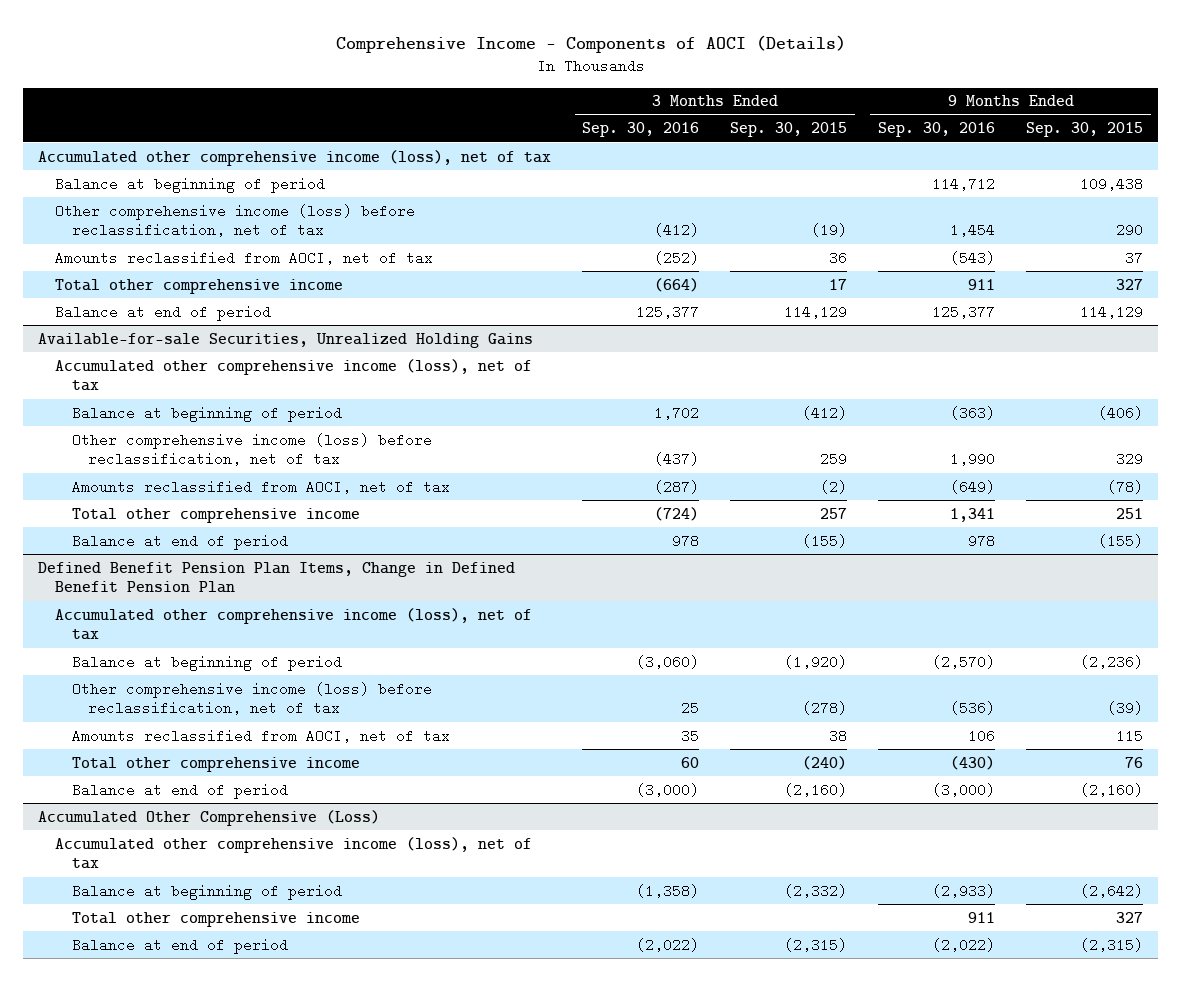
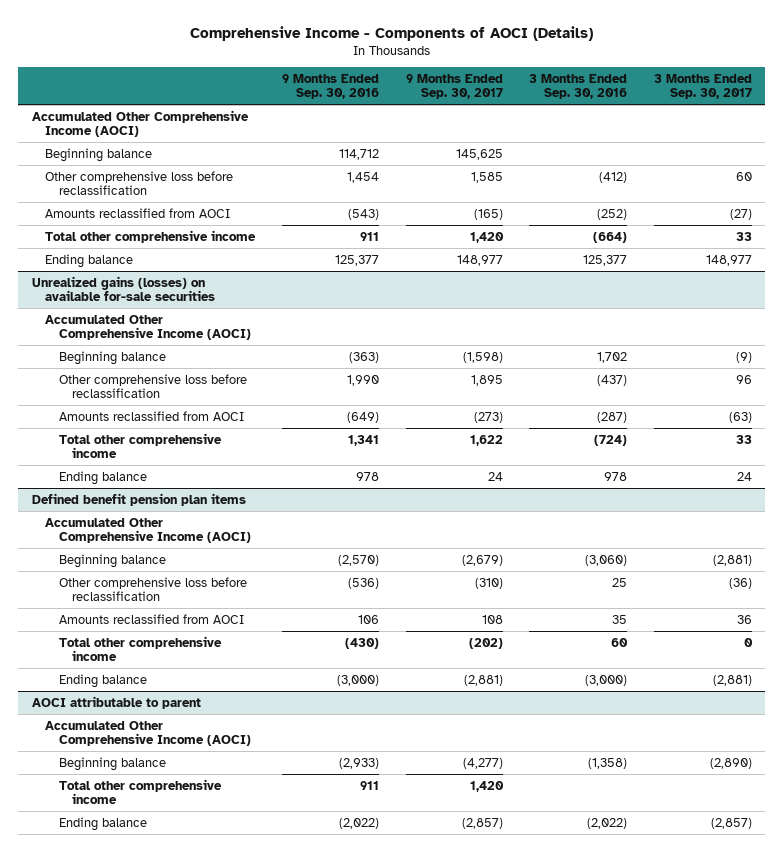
[730,122,848,138] Sep. 30, 2015 -> none
[1025,122,1143,138] Sep. 30, 2015 -> none
none -> [405,73,503,99] 9 Months Ended Sep. 30, 2017
none -> [654,73,753,99] 3 Months Ended Sep. 30, 2017
[38,149,552,166] Accumulated other comprehensive income (loss), net of tax -> [31,109,249,137] Accumulated Other Comprehensive Income (AOCI)
[55,176,326,193] Balance at beginning of period -> [45,147,153,162] Beginning balance
[55,203,416,238] Other comprehensive income (loss) before reclassification, net of tax -> [45,170,234,195] Other comprehensive loss before reclassification
[55,250,434,265] Amounts reclassified from AOCI, net of tax -> [45,207,231,218] Amounts reclassified from AOCI
[55,304,272,321] Balance at end of period -> [45,253,134,268] Ending balance
[38,332,534,348] Available-for-sale Securities, Unrealized Holding Gains -> [31,275,216,301] Unrealized gains (losses) on available for-sale securities
[55,358,533,392] Accumulated other comprehensive income (loss), net of tax -> [45,314,251,340] Accumulated Other Comprehensive Income (AOCI)
[71,405,342,422] Balance at beginning of period -> [58,350,166,365] Beginning balance
[71,432,432,467] Other comprehensive income (loss) before reclassification, net of tax -> [58,373,247,398] Other comprehensive loss before reclassification
[71,479,450,494] Amounts reclassified from AOCI, net of tax -> [58,410,244,421] Amounts reclassified from AOCI
[71,533,288,550] Balance at end of period -> [58,470,147,485] Ending balance
[38,561,516,594] Defined Benefit Pension Plan Items, Change in Defined Benefit Pension Plan -> [31,492,246,506] Defined benefit pension plan items
[55,607,533,641] Accumulated other comprehensive income (loss), net of tax -> [45,517,251,543] Accumulated Other Comprehensive Income (AOCI)
[71,654,342,671] Balance at beginning of period -> [58,553,166,568] Beginning balance
[71,681,432,716] Other comprehensive income (loss) before reclassification, net of tax -> [58,576,247,601] Other comprehensive loss before reclassification
[71,728,450,743] Amounts reclassified from AOCI, net of tax -> [58,613,244,624] Amounts reclassified from AOCI
[71,782,288,799] Balance at end of period -> [58,673,147,688] Ending balance
[38,809,381,826] Accumulated Other Comprehensive (Loss) -> [31,695,201,709] AOCI attributable to parent
[55,836,533,870] Accumulated other comprehensive income (loss), net of tax -> [45,720,251,746] Accumulated Other Comprehensive Income (AOCI)
[71,883,342,900] Balance at beginning of period -> [58,756,166,771] Beginning balance
[71,937,288,954] Balance at end of period -> [58,816,147,831] Ending balance

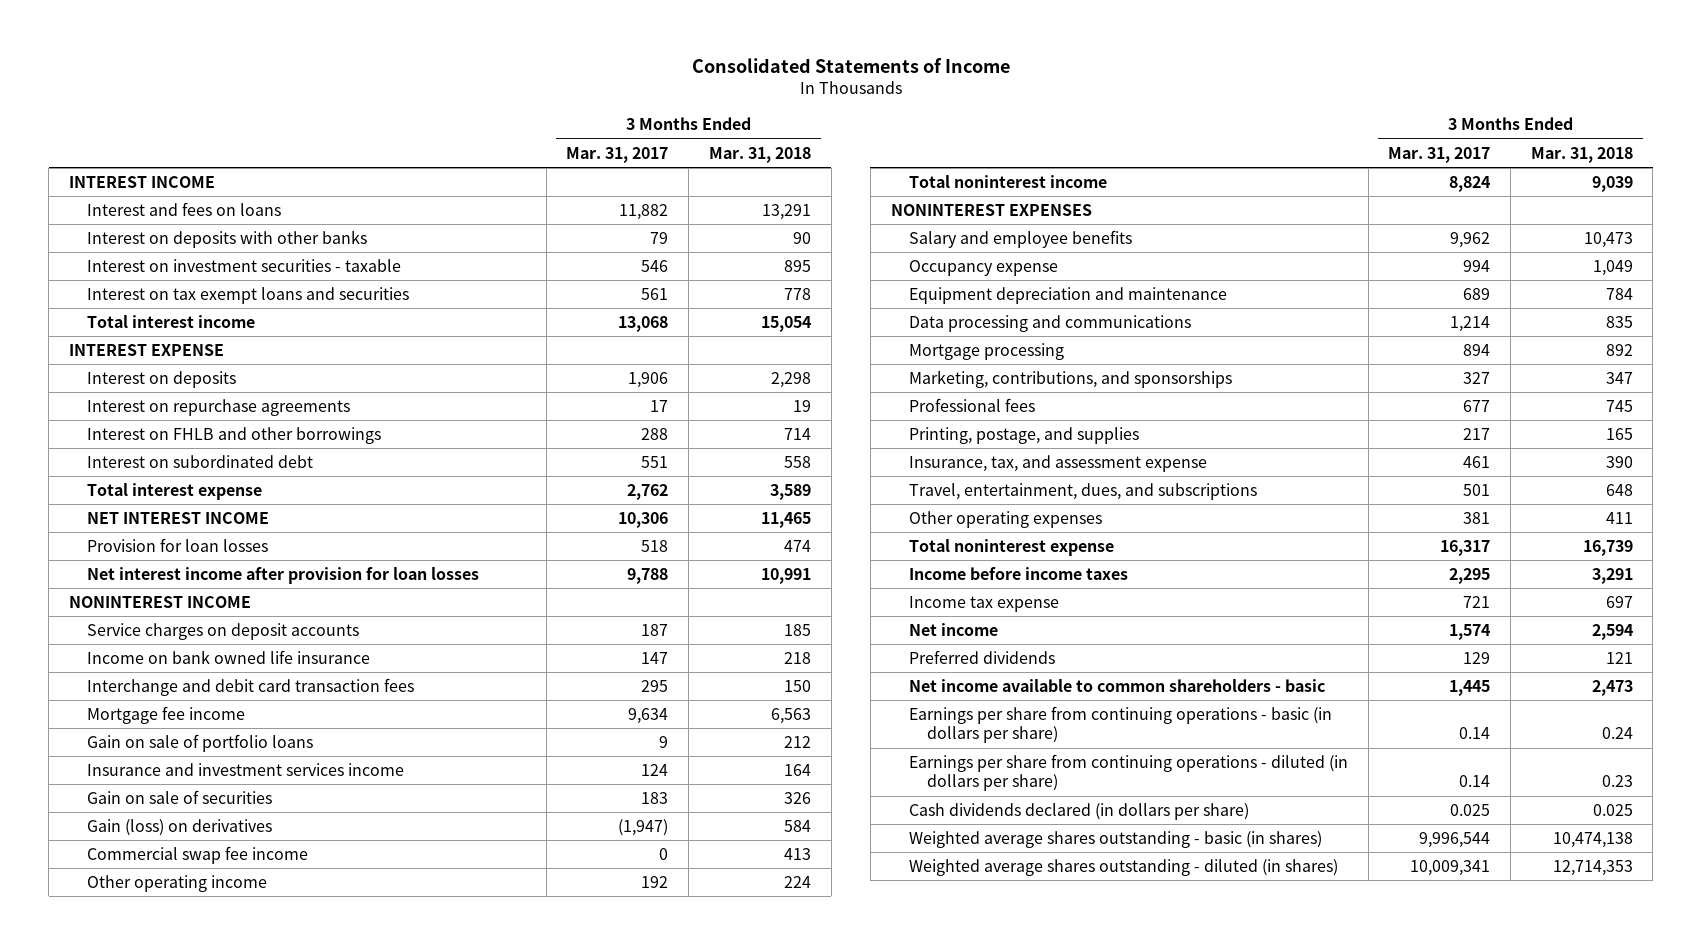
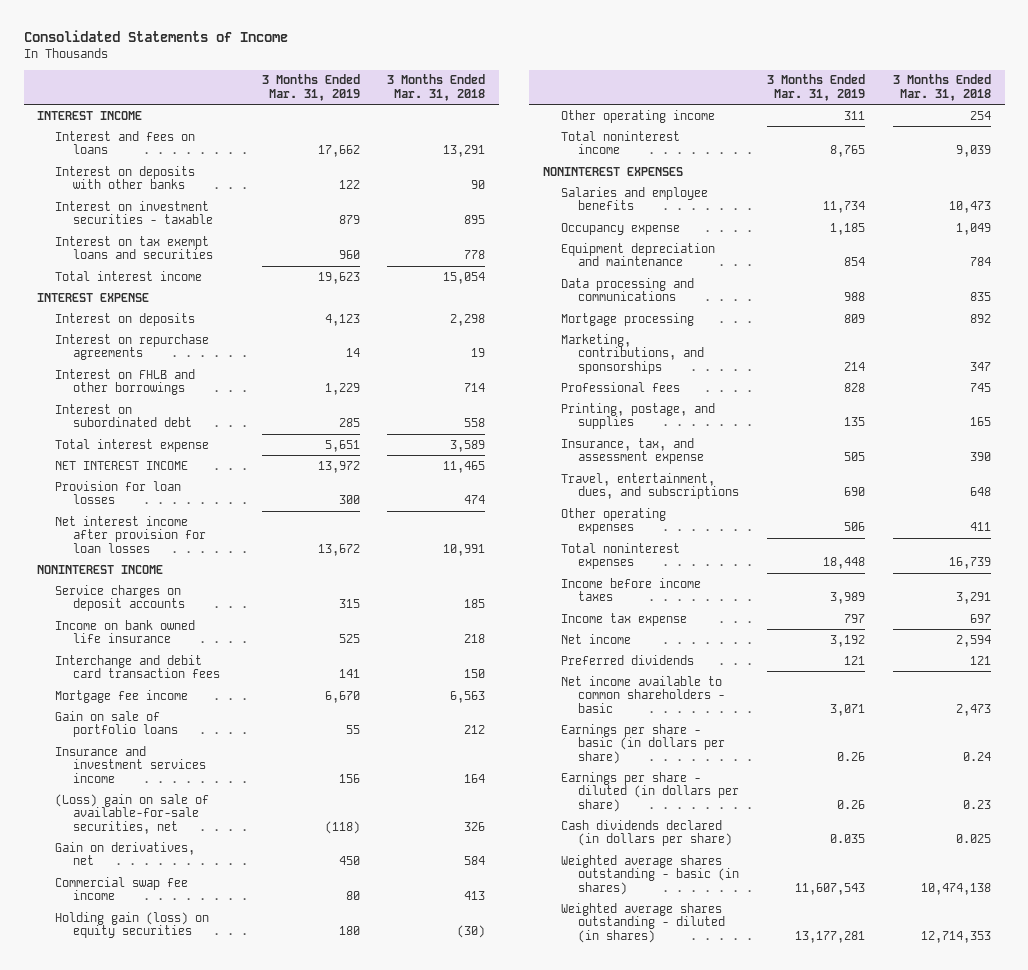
[566,146,669,163] Mar. 31, 2017 -> none
none -> [261,74,360,102] 3 Months Ended Mar. 31, 2019
[87,790,273,805] Gain on sale of securities -> [55,793,210,835] (Loss) gain on sale of available-for-sale securities, net
[87,819,273,837] Gain (loss) on derivatives -> [55,841,196,866] Gain on derivatives, net
none -> [55,911,210,939] Holding gain (loss) on equity securities
[783,876,811,889] 224 -> [969,110,991,120] 254
[908,230,1132,249] Salary and employee benefits -> [560,186,708,211] Salaries and employee benefits
[908,539,1114,557] Total noninterest expense -> [560,542,680,570] Total noninterest expenses
[908,706,1332,744] Earnings per share from continuing operations - basic (in dollars per share) -> [560,723,726,765] Earnings per share - basic (in dollars per share)
[908,754,1348,792] Earnings per share from continuing operations - diluted (in dollars per share) -> [560,771,740,813] Earnings per share - diluted (in dollars per share)

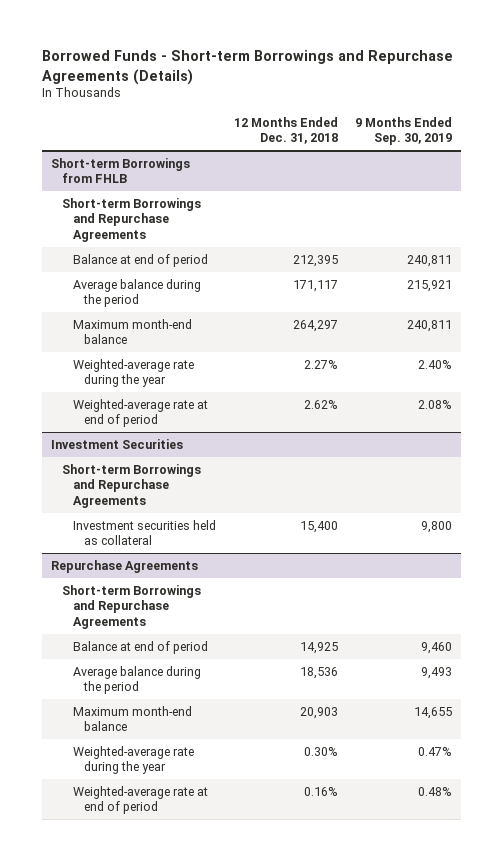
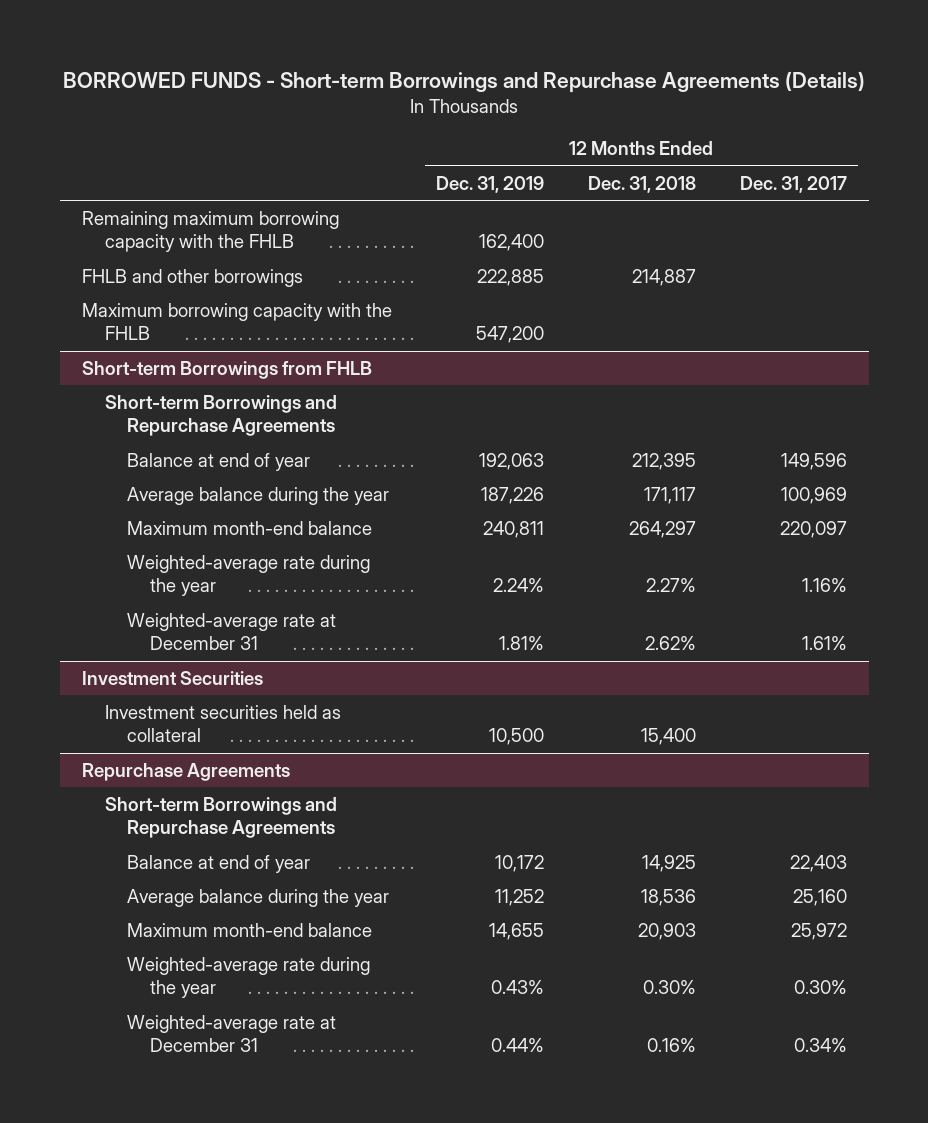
[41,50,453,85] Borrowed Funds - Short-term Borrowings and Repurchase Agreements (Details) -> [63,71,866,94] BORROWED FUNDS - Short-term Borrowings and Repurchase Agreements (Details)
[354,116,452,146] 9 Months Ended Sep. 30, 2019 -> none
none -> [435,175,544,193] Dec. 31, 2019
none -> [739,175,847,193] Dec. 31, 2017
none -> [81,210,339,253] Remaining maximum borrowing capacity with the FHLB
none -> [81,268,303,287] FHLB and other borrowings
none -> [81,302,392,341] Maximum borrowing capacity with the FHLB
[73,253,209,267] Balance at end of period -> [127,452,311,471] Balance at end of year
[73,278,202,308] Average balance during the period -> [127,486,390,505] Average balance during the year
[73,398,209,428] Weighted-average rate at end of period -> [127,612,337,651] Weighted-average rate at December 31
[61,463,201,509] Short-term Borrowings and Repurchase Agreements -> none
[73,640,209,654] Balance at end of period -> [127,854,311,873] Balance at end of year
[73,665,202,695] Average balance during the period -> [127,888,390,907] Average balance during the year
[73,785,209,815] Weighted-average rate at end of period -> [127,1014,337,1053] Weighted-average rate at December 31

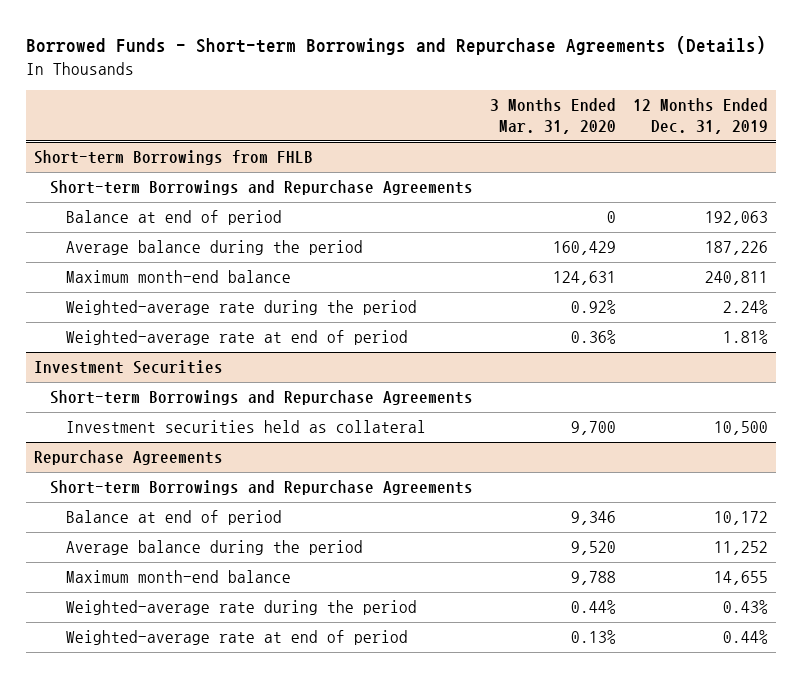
[63,71,866,94] BORROWED FUNDS - Short-term Borrowings and Repurchase Agreements (Details) -> [25,36,766,56] Borrowed Funds - Short-term Borrowings and Repurchase Agreements (Details)
[587,175,696,193] Dec. 31, 2018 -> none
[739,175,847,193] Dec. 31, 2017 -> none
none -> [489,98,616,135] 3 Months Ended Mar. 31, 2020
[81,210,339,253] Remaining maximum borrowing capacity with the FHLB -> none
[81,268,303,287] FHLB and other borrowings -> none
[81,302,392,341] Maximum borrowing capacity with the FHLB -> none
[127,452,311,471] Balance at end of year -> [65,210,282,226] Balance at end of period
[127,486,390,505] Average balance during the year -> [65,240,363,256] Average balance during the period
[127,554,371,597] Weighted-average rate during the year -> [65,300,417,316] Weighted-average rate during the period
[127,612,337,651] Weighted-average rate at December 31 -> [65,330,408,346] Weighted-average rate at end of period
none -> [49,390,473,406] Short-term Borrowings and Repurchase Agreements
[127,854,311,873] Balance at end of year -> [65,510,282,526] Balance at end of period
[127,888,390,907] Average balance during the year -> [65,540,363,556] Average balance during the period
[127,956,371,999] Weighted-average rate during the year -> [65,600,417,616] Weighted-average rate during the period
[127,1014,337,1053] Weighted-average rate at December 31 -> [65,630,408,646] Weighted-average rate at end of period

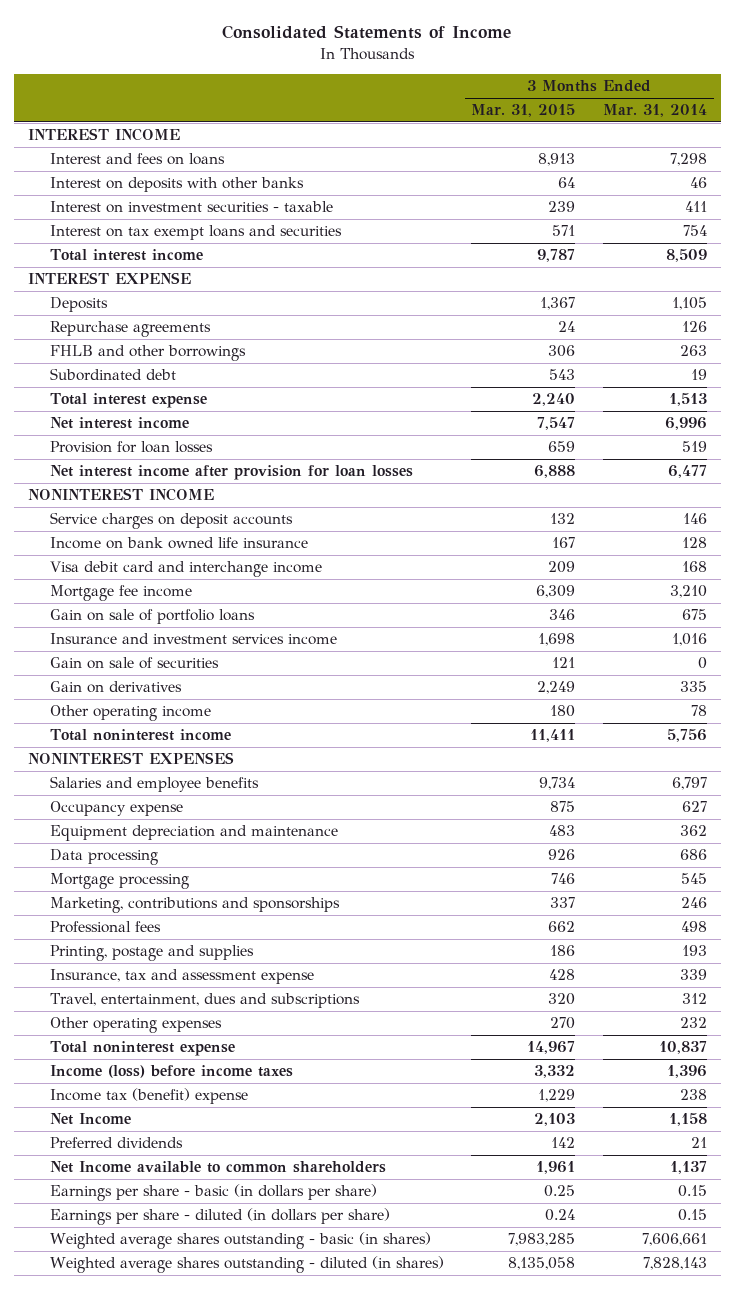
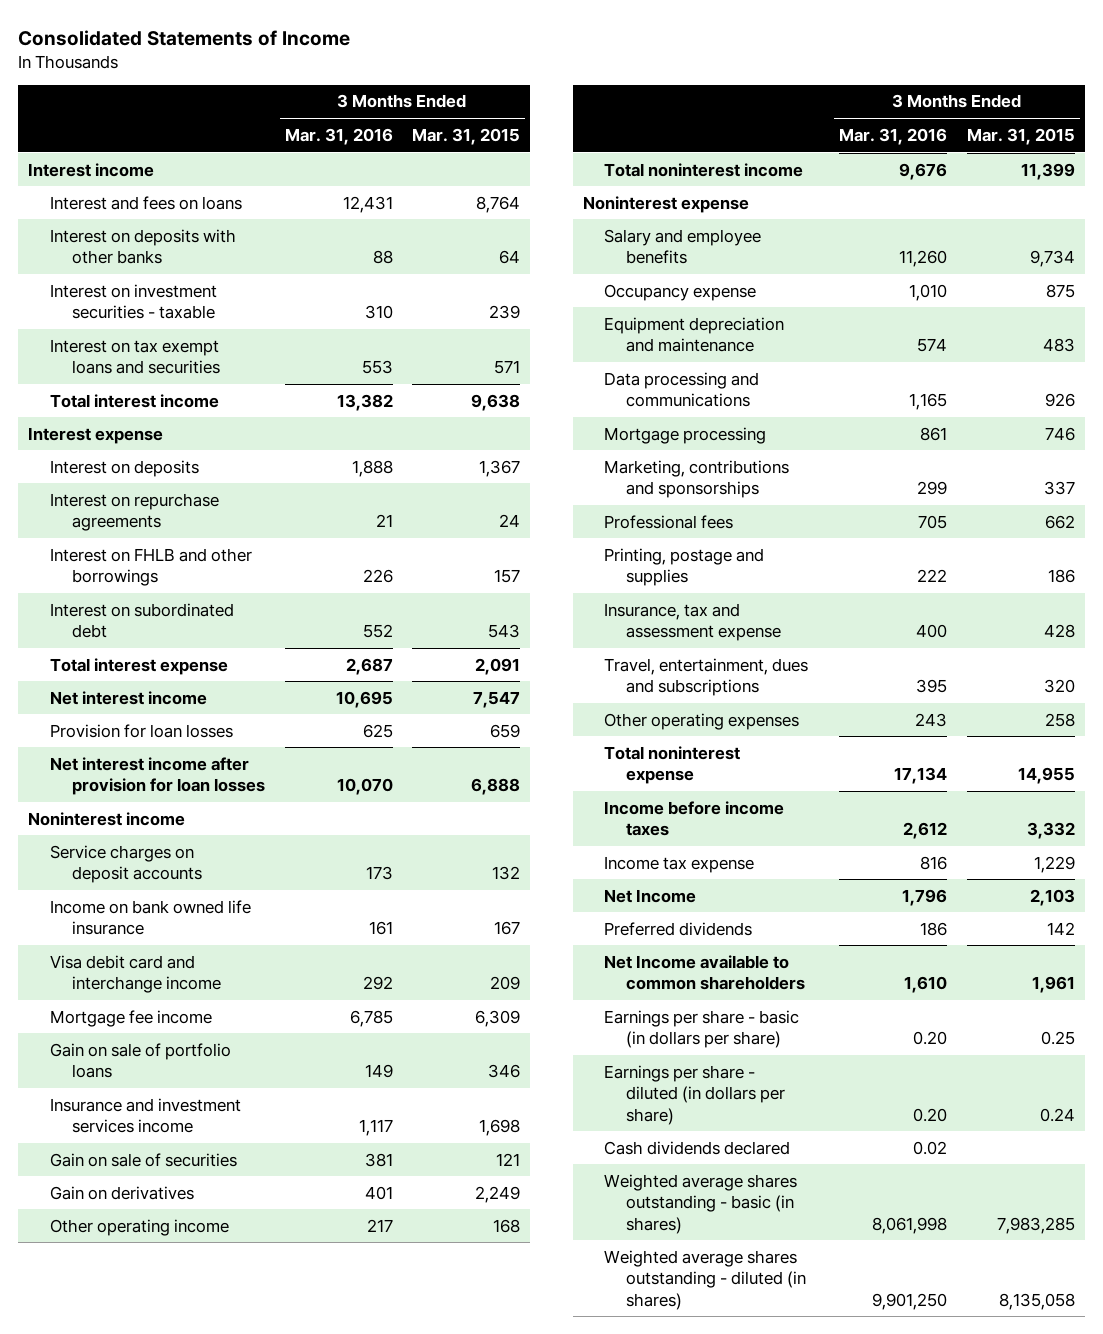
[602,104,707,118] Mar. 31, 2014 -> none
none -> [284,127,393,145] Mar. 31, 2016
[28,128,181,142] INTEREST INCOME -> [28,162,155,177] Interest income
[538,153,576,167] 8,913 -> [476,195,521,213] 8,764
[537,249,576,263] 9,787 -> [471,393,521,411] 9,638
[28,272,192,285] INTEREST EXPENSE -> [28,426,164,444] Interest expense
[50,297,109,313] Deposits -> [49,459,199,477] Interest on deposits
[50,321,212,338] Repurchase agreements -> [49,492,219,532] Interest on repurchase agreements
[50,345,247,362] FHLB and other borrowings -> [49,547,252,587] Interest on FHLB and other borrowings
[548,345,576,358] 306 -> [494,569,521,584] 157
[50,368,177,382] Subordinated debt -> [49,602,234,639] Interest on subordinated debt
[532,393,576,407] 2,240 -> [475,657,521,675] 2,091
[28,488,215,502] NONINTEREST INCOME -> [28,811,186,826] Noninterest income
[550,705,576,718] 180 -> [493,1218,521,1233] 168
[530,729,576,743] 11,411 -> [1020,162,1075,180] 11,399
[28,752,235,765] NONINTEREST EXPENSES -> [582,195,749,213] Noninterest expense
[50,776,260,793] Salaries and employee benefits -> [604,228,762,265] Salary and employee benefits
[50,849,159,866] Data processing -> [604,371,760,408] Data processing and communications
[550,1017,576,1030] 270 -> [1044,712,1075,727] 258
[527,1041,576,1055] 14,967 -> [1017,767,1075,785] 14,955
[50,1065,294,1079] Income (loss) before income taxes -> [604,800,785,837] Income before income taxes
[50,1088,249,1105] Income tax (benefit) expense -> [604,855,755,873] Income tax expense
none -> [604,1140,791,1155] Cash dividends declared

